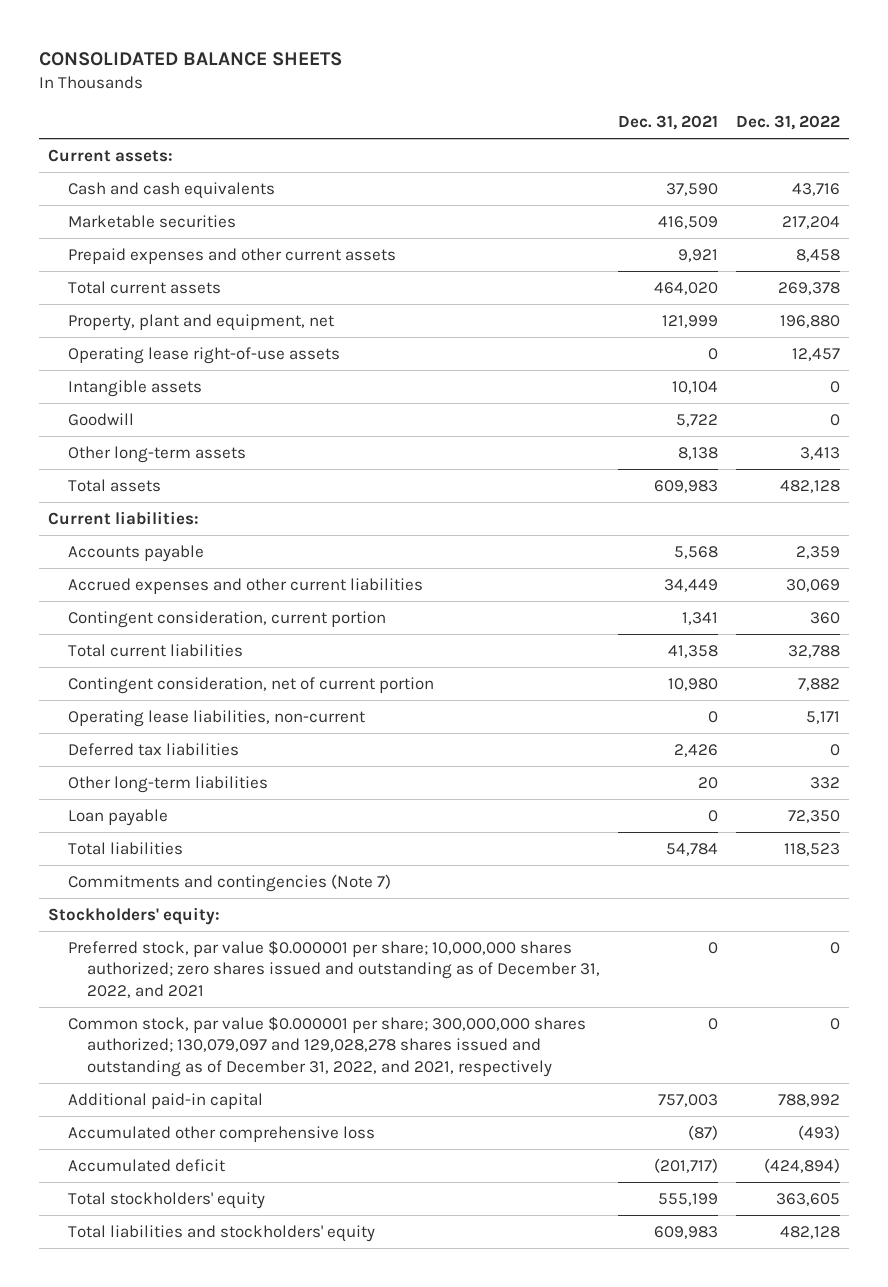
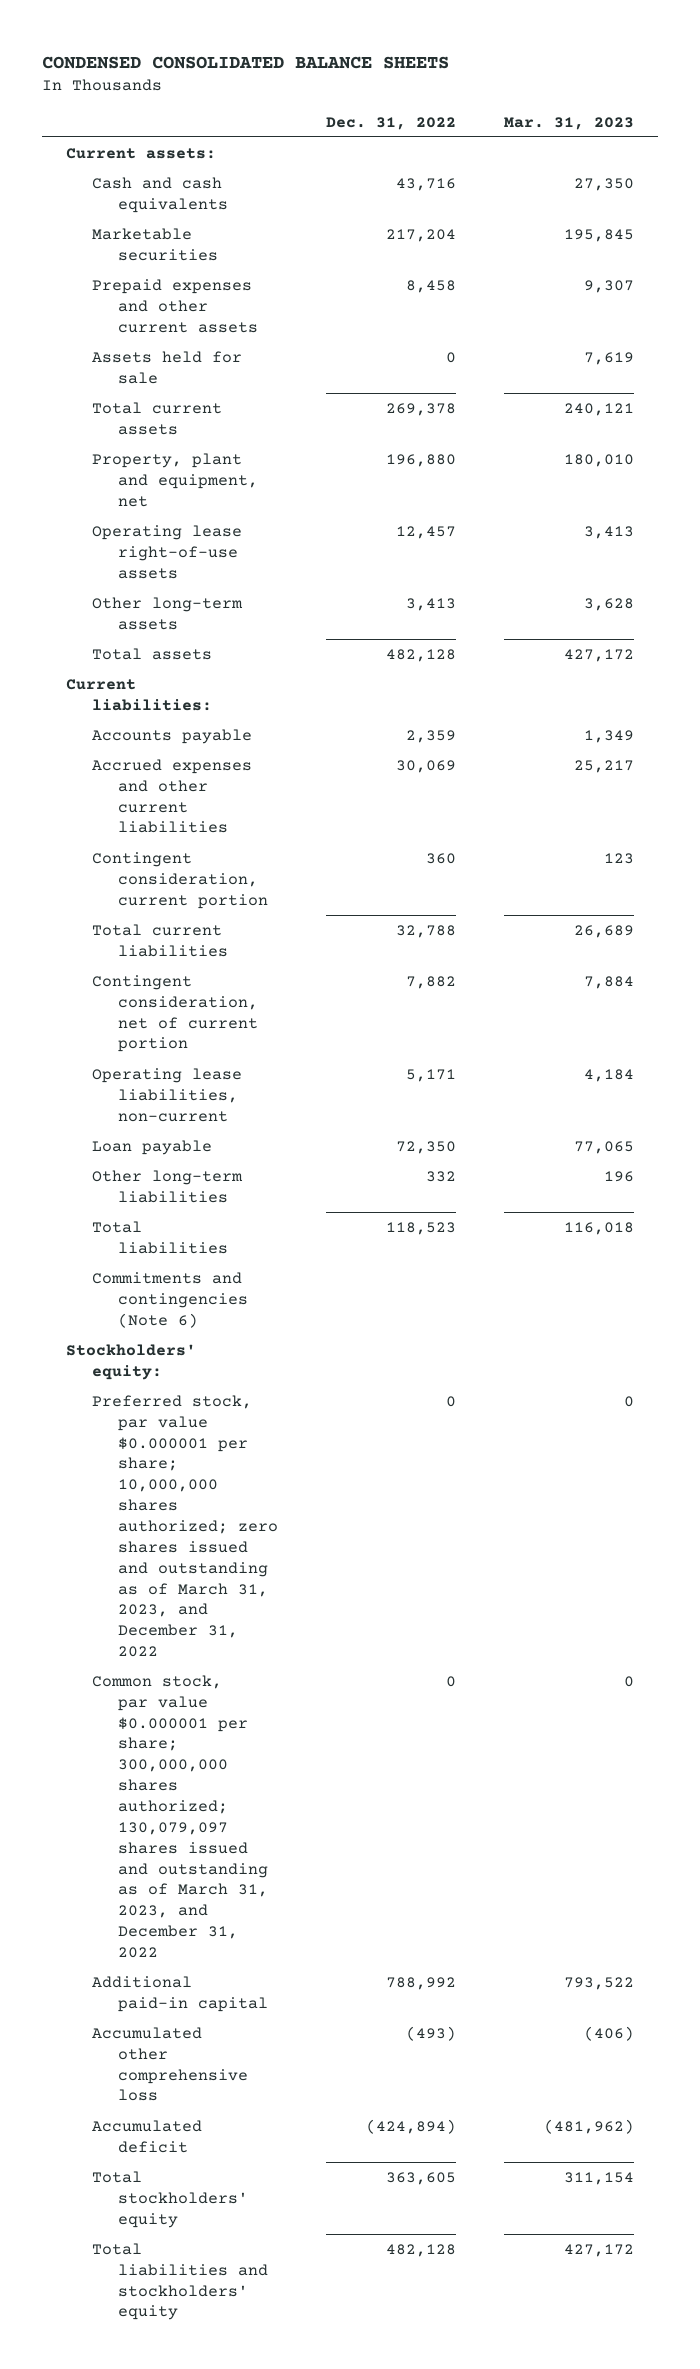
[38,52,342,67] CONSOLIDATED BALANCE SHEETS -> [41,55,449,69] CONDENSED CONSOLIDATED BALANCE SHEETS
[618,114,719,130] Dec. 31, 2021 -> none
none -> [504,116,635,130] Mar. 31, 2023
none -> [91,350,242,384] Assets held for sale
[67,379,202,397] Intangible assets -> none
[67,412,134,426] Goodwill -> none
[67,742,239,756] Deferred tax liabilities -> none
[67,775,268,793] Other long-term liabilities -> [91,1169,243,1203] Other long-term liabilities
[67,873,391,892] Commitments and contingencies (Note 7) -> [91,1271,248,1328] Commitments and contingencies (Note 6)
[67,939,601,998] Preferred stock, par value $0.000001 per share; 10,000,000 shares authorized; zero shares issued and outstanding as of December 31, 2022, and 2021 -> [91,1394,278,1658] Preferred stock, par value $0.000001 per share; 10,000,000 shares authorized; zero shares issued and outstanding as of March 31, 2023, and December 31, 2022
[67,1015,586,1077] Common stock, par value $0.000001 per share; 300,000,000 shares authorized; 130,079,097 and 129,028,278 shares issued and outstanding as of December 31, 2022, and 2021, respectively -> [91,1674,268,1959] Common stock, par value $0.000001 per share; 300,000,000 shares authorized; 130,079,097 shares issued and outstanding as of March 31, 2023, and December 31, 2022

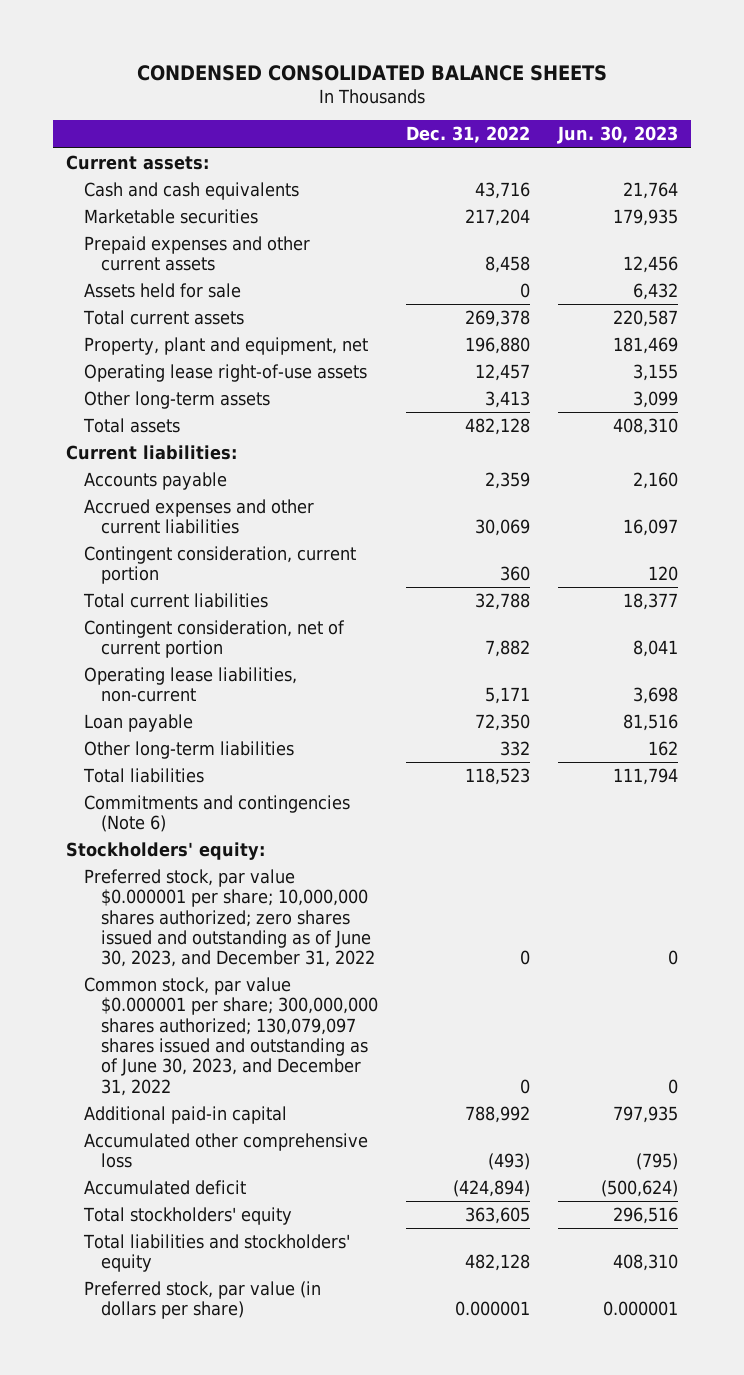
[504,116,635,130] Mar. 31, 2023 -> none
none -> [556,126,678,145] Jun. 30, 2023
[91,1394,278,1658] Preferred stock, par value $0.000001 per share; 10,000,000 shares authorized; zero shares issued and outstanding as of March 31, 2023, and December 31, 2022 -> [83,868,376,968] Preferred stock, par value $0.000001 per share; 10,000,000 shares authorized; zero shares issued and outstanding as of June 30, 2023, and December 31, 2022
[91,1674,268,1959] Common stock, par value $0.000001 per share; 300,000,000 shares authorized; 130,079,097 shares issued and outstanding as of March 31, 2023, and December 31, 2022 -> [83,976,379,1096] Common stock, par value $0.000001 per share; 300,000,000 shares authorized; 130,079,097 shares issued and outstanding as of June 30, 2023, and December 31, 2022
none -> [83,1280,321,1320] Preferred stock, par value (in dollars per share)

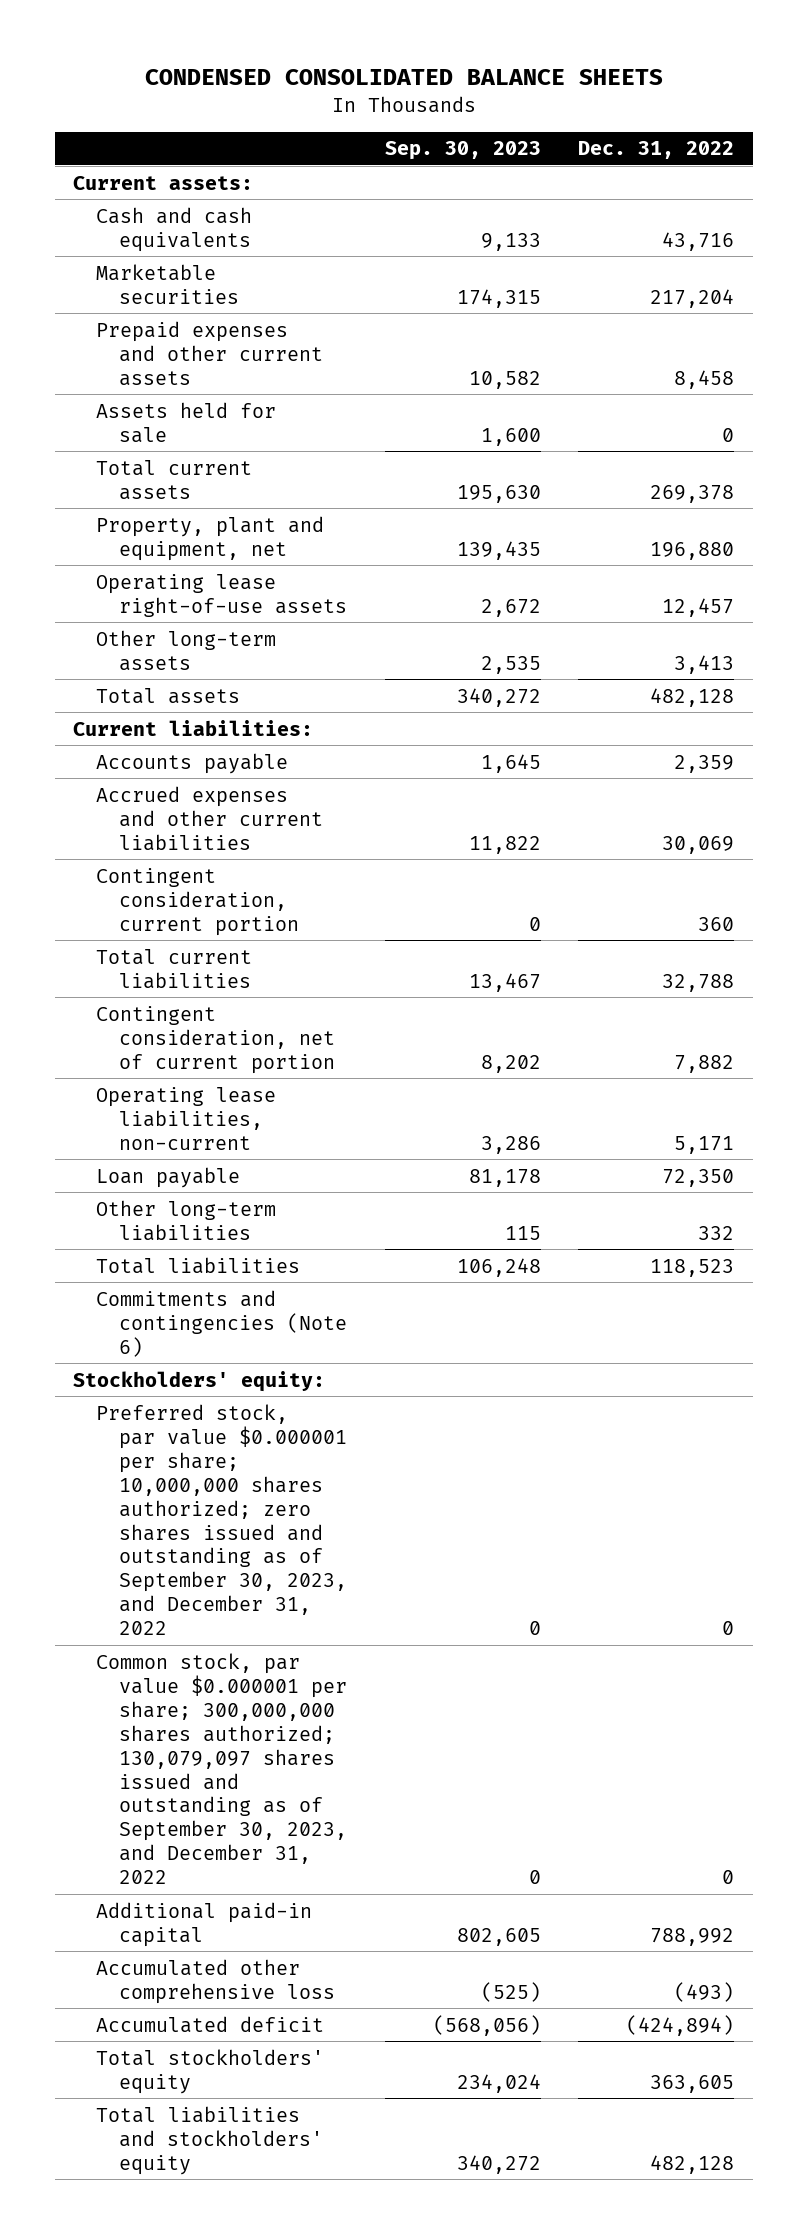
[556,126,678,145] Jun. 30, 2023 -> none
none -> [384,141,541,161] Sep. 30, 2023
[83,868,376,968] Preferred stock, par value $0.000001 per share; 10,000,000 shares authorized; zero shares issued and outstanding as of June 30, 2023, and December 31, 2022 -> [96,1403,348,1636] Preferred stock, par value $0.000001 per share; 10,000,000 shares authorized; zero shares issued and outstanding as of September 30, 2023, and December 31, 2022
[83,976,379,1096] Common stock, par value $0.000001 per share; 300,000,000 shares authorized; 130,079,097 shares issued and outstanding as of June 30, 2023, and December 31, 2022 -> [96,1652,348,1885] Common stock, par value $0.000001 per share; 300,000,000 shares authorized; 130,079,097 shares issued and outstanding as of September 30, 2023, and December 31, 2022
[83,1280,321,1320] Preferred stock, par value (in dollars per share) -> none

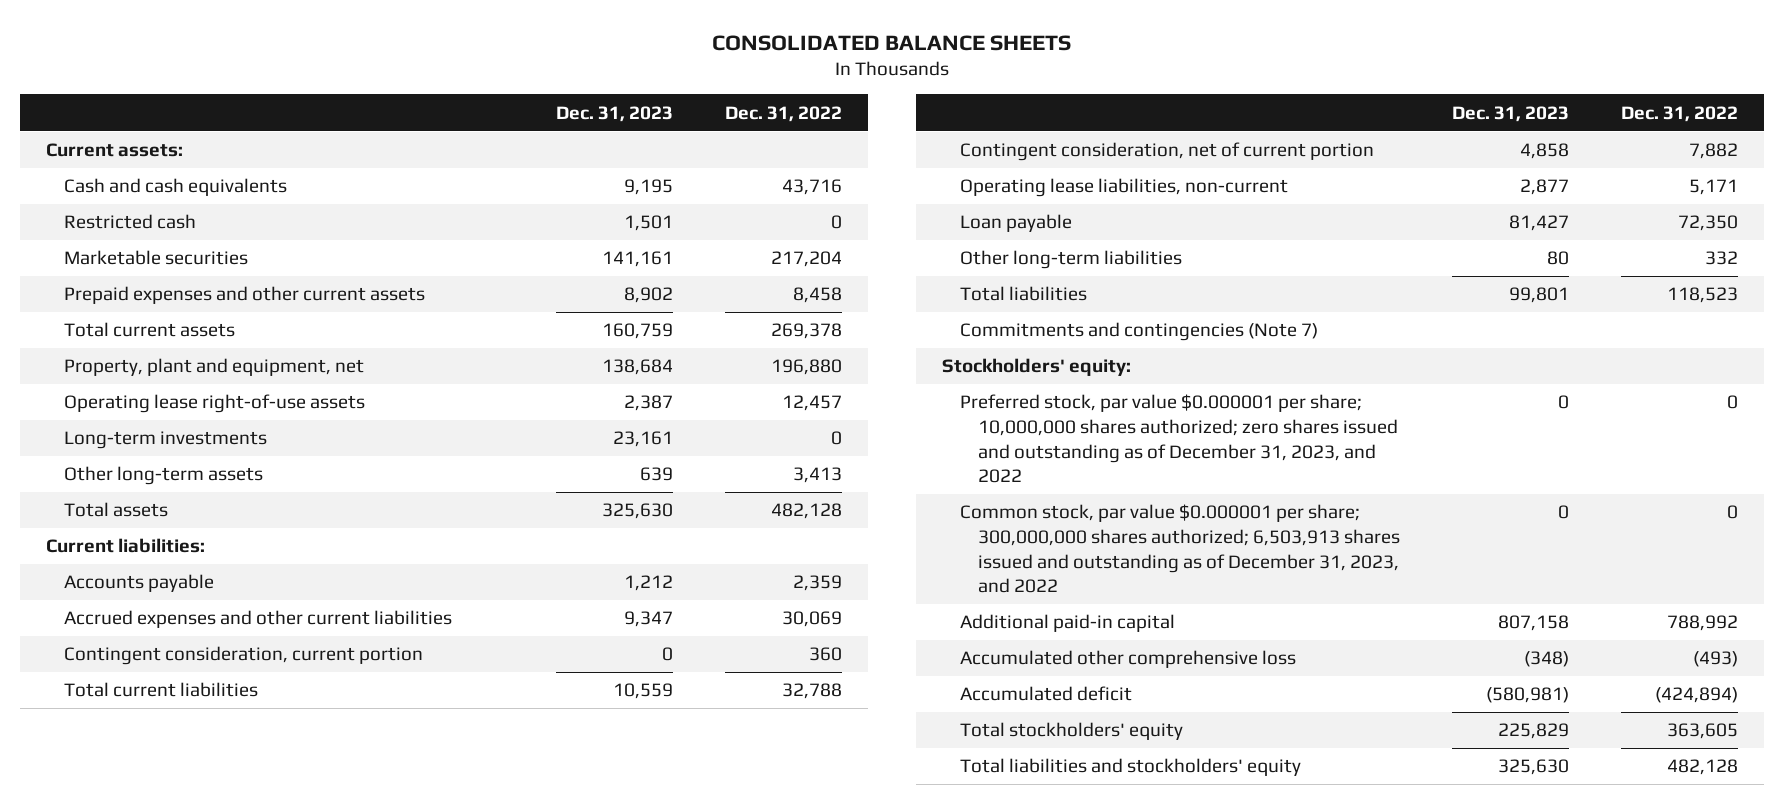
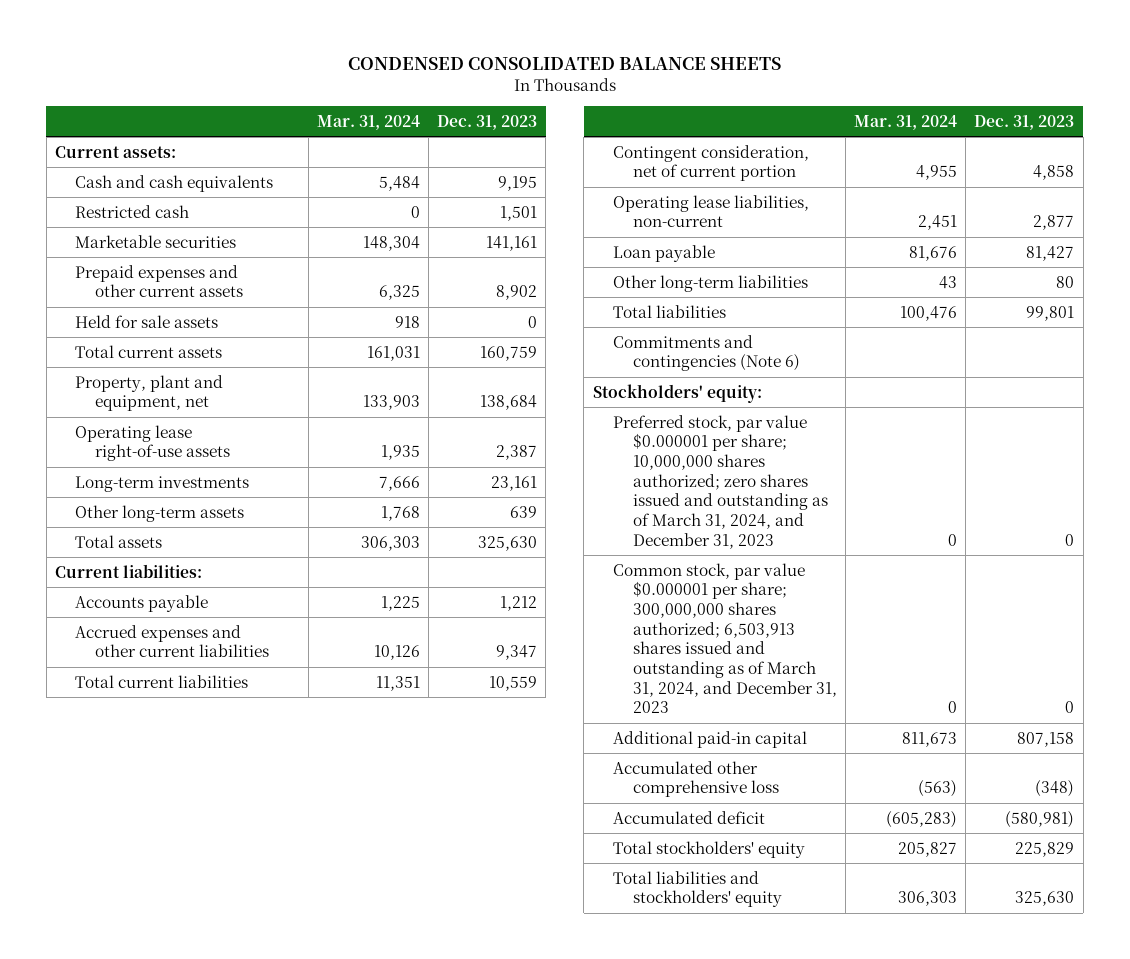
[712,34,1072,51] CONSOLIDATED BALANCE SHEETS -> [347,57,781,71] CONDENSED CONSOLIDATED BALANCE SHEETS
[725,105,843,122] Dec. 31, 2022 -> none
none -> [316,114,420,130] Mar. 31, 2024
none -> [75,314,219,328] Held for sale assets
[64,646,424,666] Contingent consideration, current portion -> none
[960,322,1319,342] Commitments and contingencies (Note 7) -> [612,334,800,372] Commitments and contingencies (Note 6)
[960,394,1399,484] Preferred stock, par value $0.000001 per share; 10,000,000 shares authorized; zero shares issued and outstanding as of December 31, 2023, and 2022 -> [612,414,828,549] Preferred stock, par value $0.000001 per share; 10,000,000 shares authorized; zero shares issued and outstanding as of March 31, 2024, and December 31, 2023
[960,504,1401,594] Common stock, par value $0.000001 per share; 300,000,000 shares authorized; 6,503,913 shares issued and outstanding as of December 31, 2023, and 2022 -> [612,562,837,714] Common stock, par value $0.000001 per share; 300,000,000 shares authorized; 6,503,913 shares issued and outstanding as of March 31, 2024, and December 31, 2023

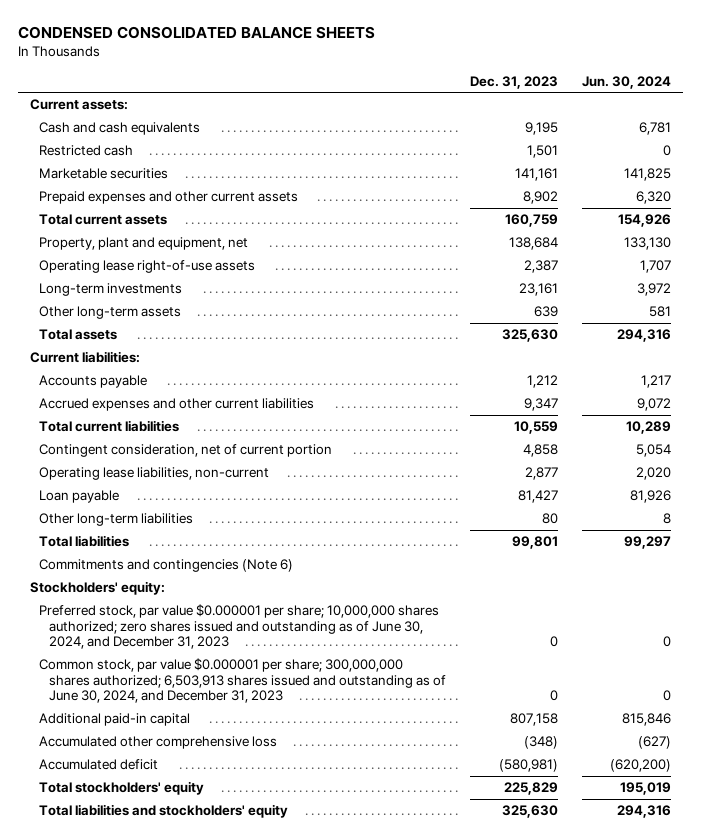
[316,114,420,130] Mar. 31, 2024 -> none
none -> [582,75,672,89] Jun. 30, 2024
[75,314,219,328] Held for sale assets -> none
[612,414,828,549] Preferred stock, par value $0.000001 per share; 10,000,000 shares authorized; zero shares issued and outstanding as of March 31, 2024, and December 31, 2023 -> [39,604,440,649] Preferred stock, par value $0.000001 per share; 10,000,000 shares authorized; zero shares issued and outstanding as of June 30, 2024, and December 31, 2023
[612,562,837,714] Common stock, par value $0.000001 per share; 300,000,000 shares authorized; 6,503,913 shares issued and outstanding as of March 31, 2024, and December 31, 2023 -> [39,658,446,703] Common stock, par value $0.000001 per share; 300,000,000 shares authorized; 6,503,913 shares issued and outstanding as of June 30, 2024, and December 31, 2023

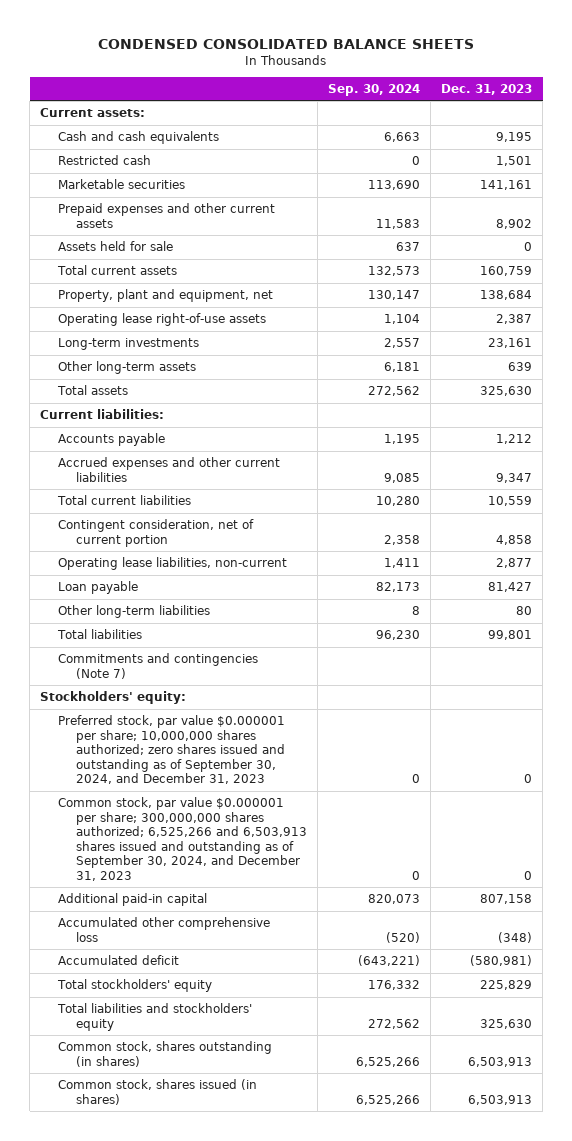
[582,75,672,89] Jun. 30, 2024 -> none
none -> [328,84,421,97] Sep. 30, 2024
none -> [58,241,174,252] Assets held for sale
[39,559,294,573] Commitments and contingencies (Note 6) -> [58,653,259,679] Commitments and contingencies (Note 7)
[39,604,440,649] Preferred stock, par value $0.000001 per share; 10,000,000 shares authorized; zero shares issued and outstanding as of June 30, 2024, and December 31, 2023 -> [58,715,286,785] Preferred stock, par value $0.000001 per share; 10,000,000 shares authorized; zero shares issued and outstanding as of September 30, 2024, and December 31, 2023
[39,658,446,703] Common stock, par value $0.000001 per share; 300,000,000 shares authorized; 6,503,913 shares issued and outstanding as of June 30, 2024, and December 31, 2023 -> [58,797,308,881] Common stock, par value $0.000001 per share; 300,000,000 shares authorized; 6,525,266 and 6,503,913 shares issued and outstanding as of September 30, 2024, and December 31, 2023
none -> [58,1041,273,1067] Common stock, shares outstanding (in shares)
none -> [58,1079,258,1105] Common stock, shares issued (in shares)

